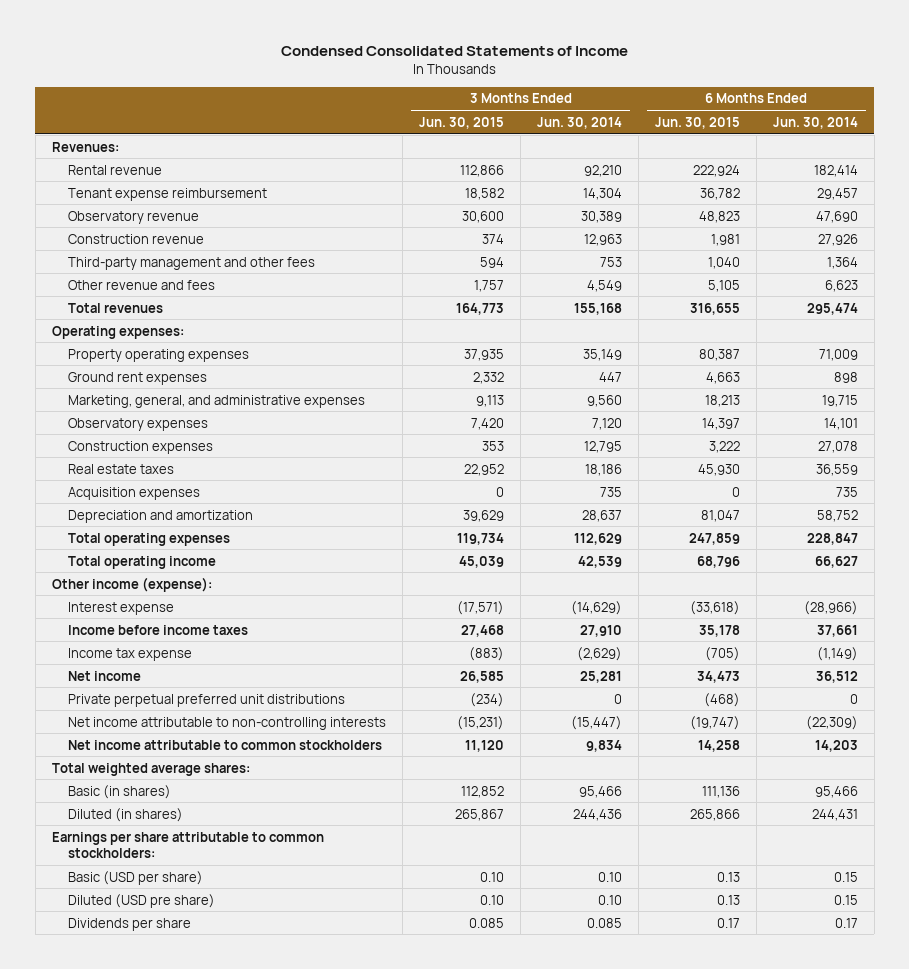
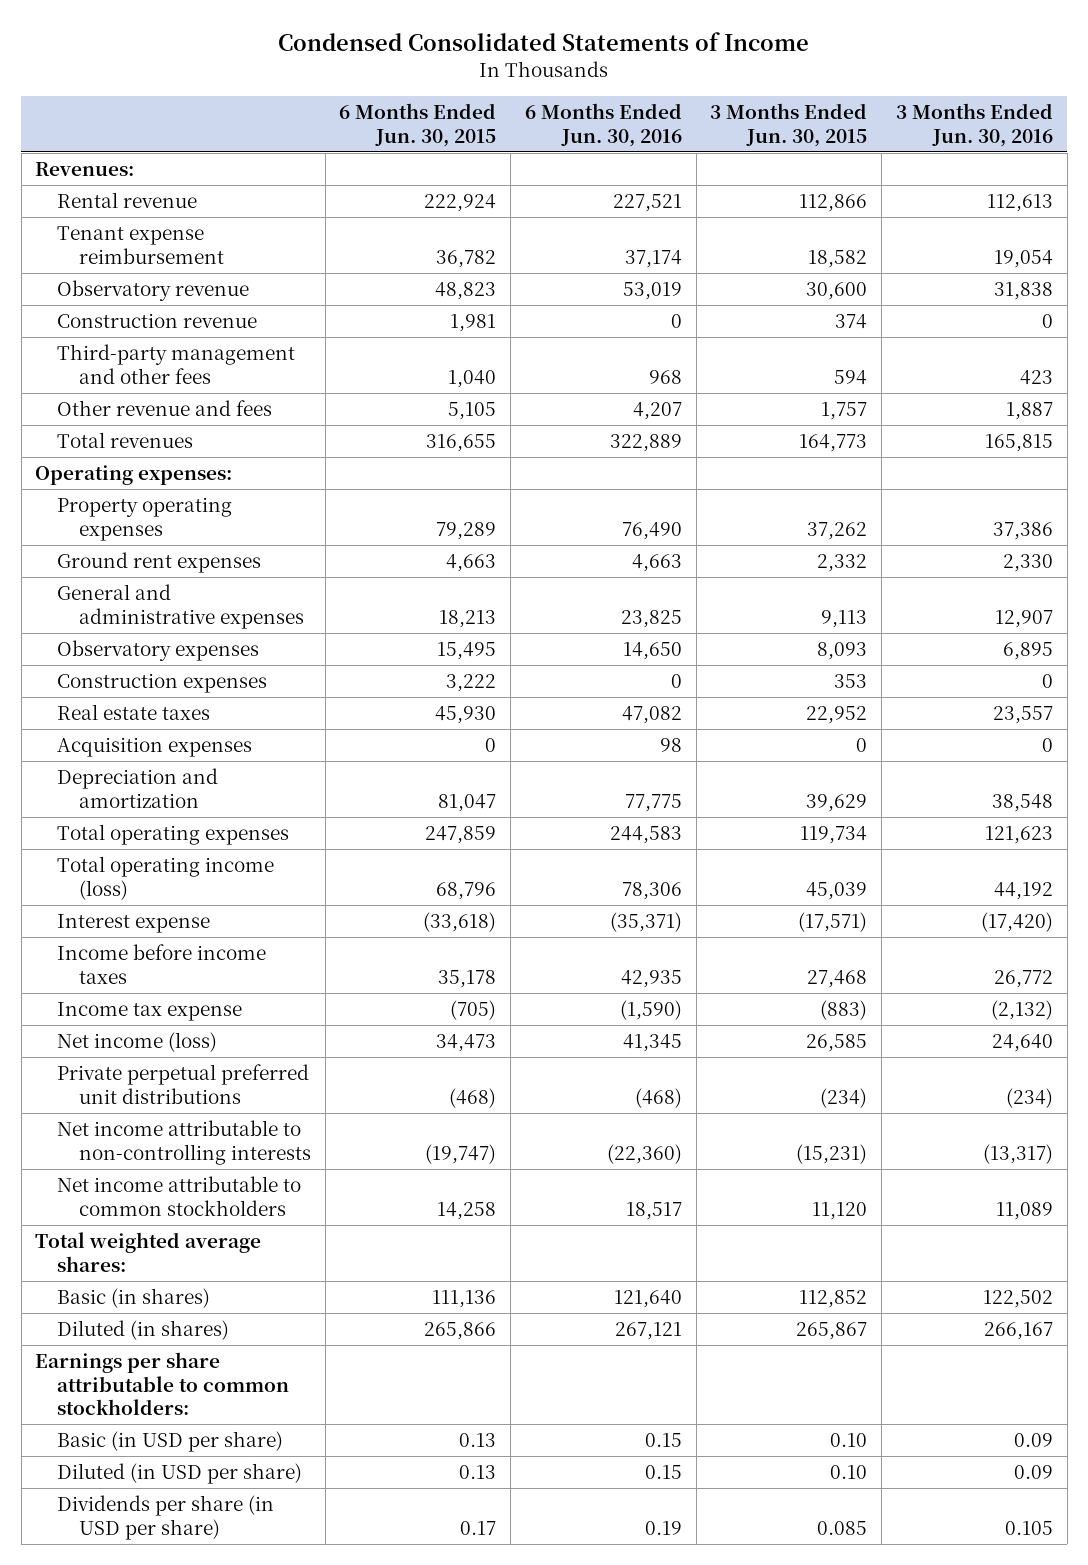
[536,116,622,129] Jun. 30, 2014 -> none
[772,116,858,129] Jun. 30, 2014 -> none
none -> [524,103,682,147] 6 Months Ended Jun. 30, 2016
none -> [895,103,1053,147] 3 Months Ended Jun. 30, 2016
[464,348,505,361] 37,935 -> [807,521,868,540] 37,262
[698,348,740,361] 80,387 -> [436,521,497,540] 79,289
[68,394,366,408] Marketing, general, and administrative expenses -> [57,584,304,629] General and administrative expenses
[471,417,505,430] 7,420 -> [817,642,868,661] 8,093
[701,417,740,430] 14,397 -> [437,642,497,661] 15,495
[51,576,212,592] Other income (expense): -> none
[68,555,217,569] Total operating income -> [57,856,275,900] Total operating income (loss)
[68,670,142,681] Net income -> [57,1032,218,1053] Net income (loss)
[68,870,204,885] Basic (USD per share) -> [57,1431,284,1453] Basic (in USD per share)
[68,893,216,908] Diluted (USD pre share) -> [57,1463,303,1485] Diluted (in USD per share)
[68,917,192,931] Dividends per share -> [57,1495,275,1540] Dividends per share (in USD per share)

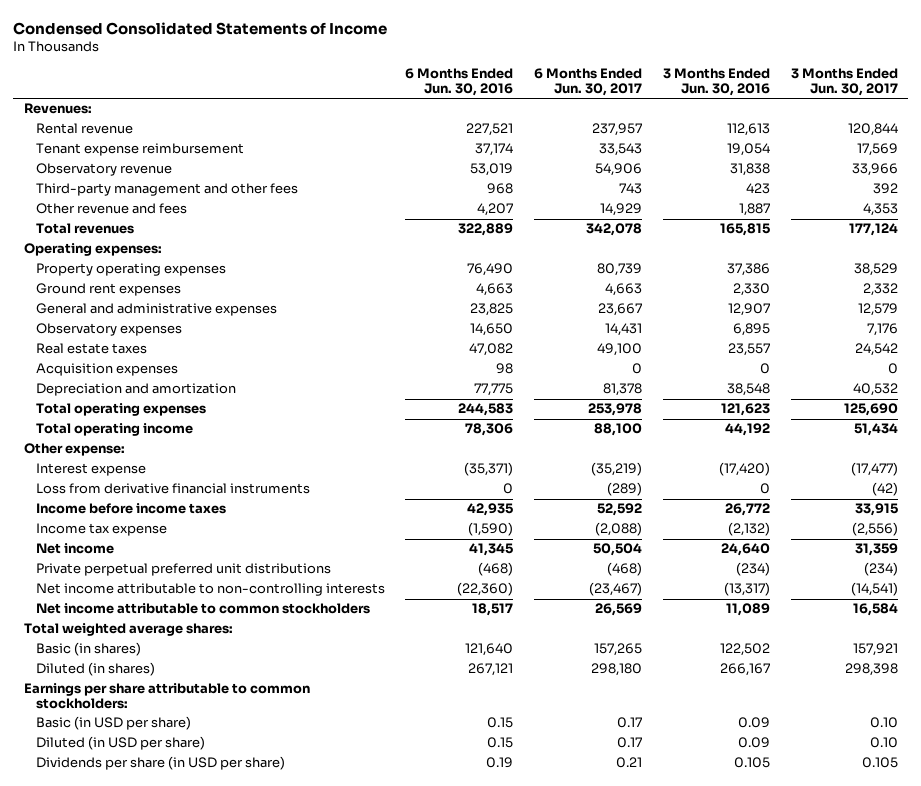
[339,103,497,147] 6 Months Ended Jun. 30, 2015 -> none
[710,103,868,147] 3 Months Ended Jun. 30, 2015 -> none
none -> [534,68,643,97] 6 Months Ended Jun. 30, 2017
none -> [790,68,898,97] 3 Months Ended Jun. 30, 2017
[57,313,258,329] Construction revenue -> none
[57,673,268,694] Construction expenses -> none
[57,856,275,900] Total operating income (loss) -> [35,423,193,437] Total operating income
none -> [23,443,125,457] Other expense:
none -> [35,483,310,495] Loss from derivative financial instruments
[57,1032,218,1053] Net income (loss) -> [35,543,114,555] Net income

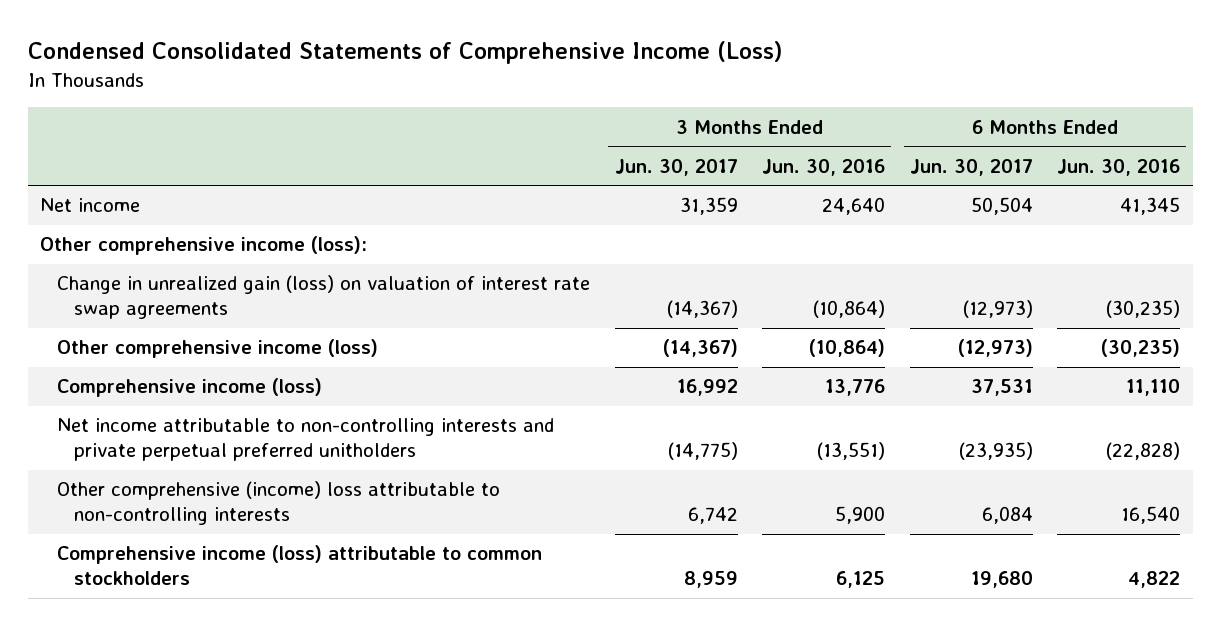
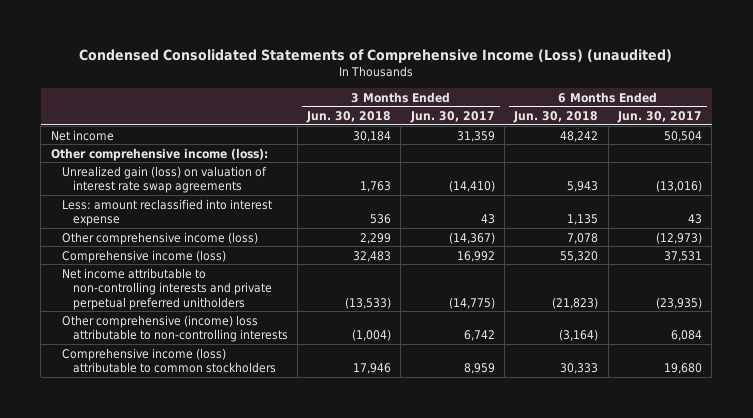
[27,41,782,65] Condensed Consolidated Statements of Comprehensive Income (Loss) -> [79,48,673,63] Condensed Consolidated Statements of Comprehensive Income (Loss) (unaudited)
[762,158,886,176] Jun. 30, 2016 -> none
[1057,158,1181,176] Jun. 30, 2016 -> none
none -> [306,110,392,123] Jun. 30, 2018
none -> [513,110,599,123] Jun. 30, 2018
[57,275,591,320] Change in unrealized gain (loss) on valuation of interest rate swap agreements -> [61,165,267,194] Unrealized gain (loss) on valuation of interest rate swap agreements
[666,300,738,319] (14,367) -> [448,180,495,193] (14,410)
[962,300,1033,319] (12,973) -> [655,180,702,193] (13,016)
none -> [61,198,272,227] Less: amount reclassified into interest expense

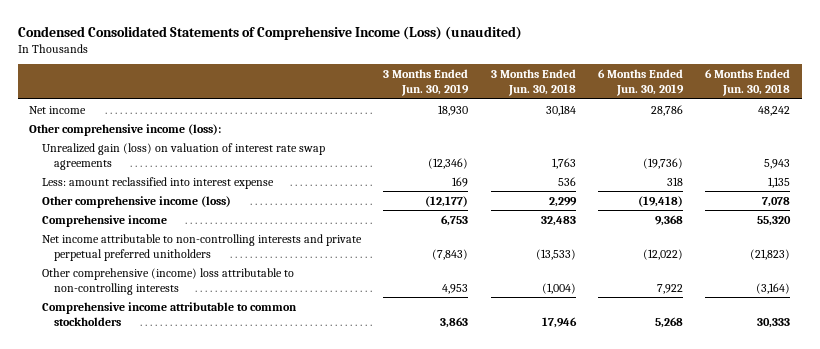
[409,110,495,123] Jun. 30, 2017 -> none
[616,110,702,123] Jun. 30, 2017 -> none
none -> [383,68,470,97] 3 Months Ended Jun. 30, 2019
none -> [598,68,685,97] 6 Months Ended Jun. 30, 2019
[61,249,226,263] Comprehensive income (loss) -> [41,214,167,227] Comprehensive income
[61,347,276,374] Comprehensive income (loss) attributable to common stockholders -> [41,301,297,326] Comprehensive income attributable to common stockholders

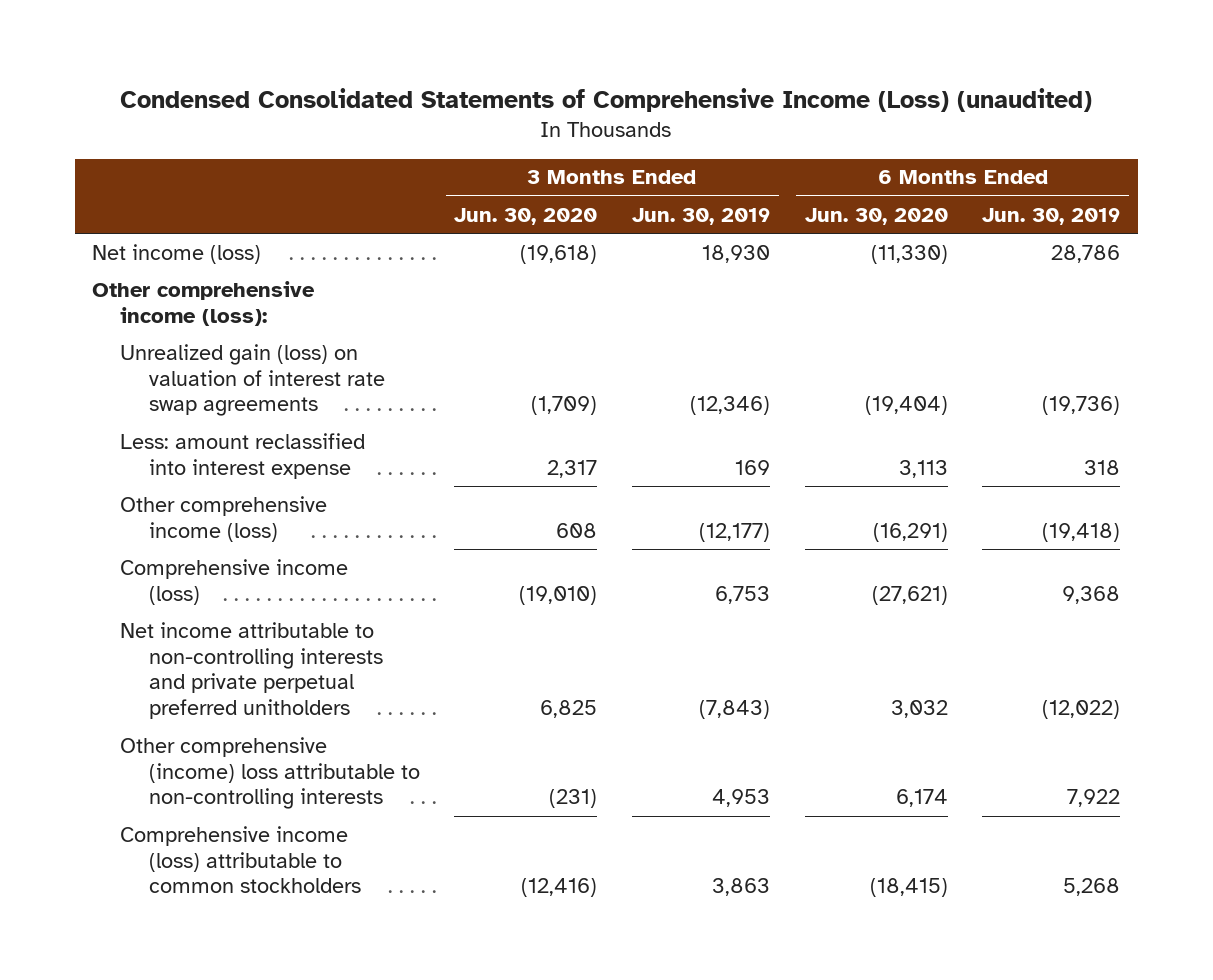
[490,68,576,97] 3 Months Ended Jun. 30, 2018 -> none
[705,68,791,97] 6 Months Ended Jun. 30, 2018 -> none
none -> [454,207,598,225] Jun. 30, 2020
none -> [804,207,948,225] Jun. 30, 2020
[29,105,87,114] Net income -> [92,243,262,264] Net income (loss)
[41,214,167,227] Comprehensive income -> [120,558,349,605] Comprehensive income (loss)
[41,301,297,326] Comprehensive income attributable to common stockholders -> [120,825,361,894] Comprehensive income (loss) attributable to common stockholders

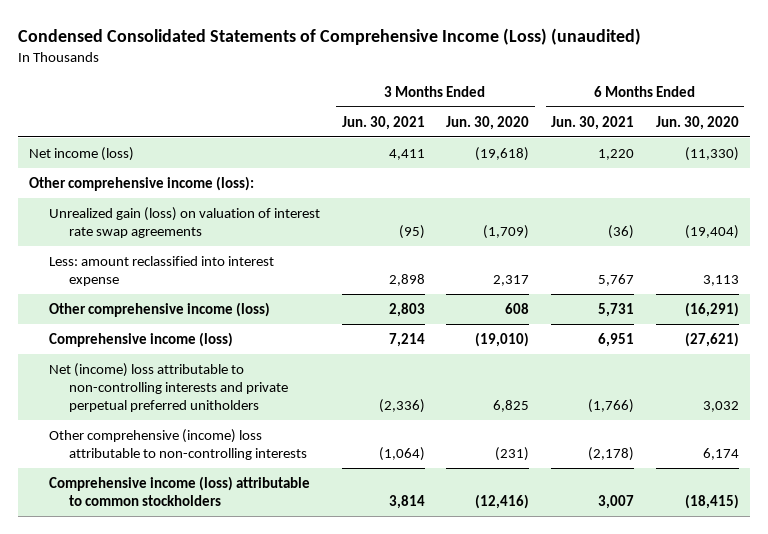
[632,207,771,225] Jun. 30, 2019 -> none
[982,207,1121,225] Jun. 30, 2019 -> none
none -> [341,115,425,130] Jun. 30, 2021
none -> [551,115,635,130] Jun. 30, 2021
[120,621,383,720] Net income attributable to non-controlling interests and private perpetual preferred unitholders -> [48,362,288,413] Net (income) loss attributable to non-controlling interests and private perpetual preferred unitholders

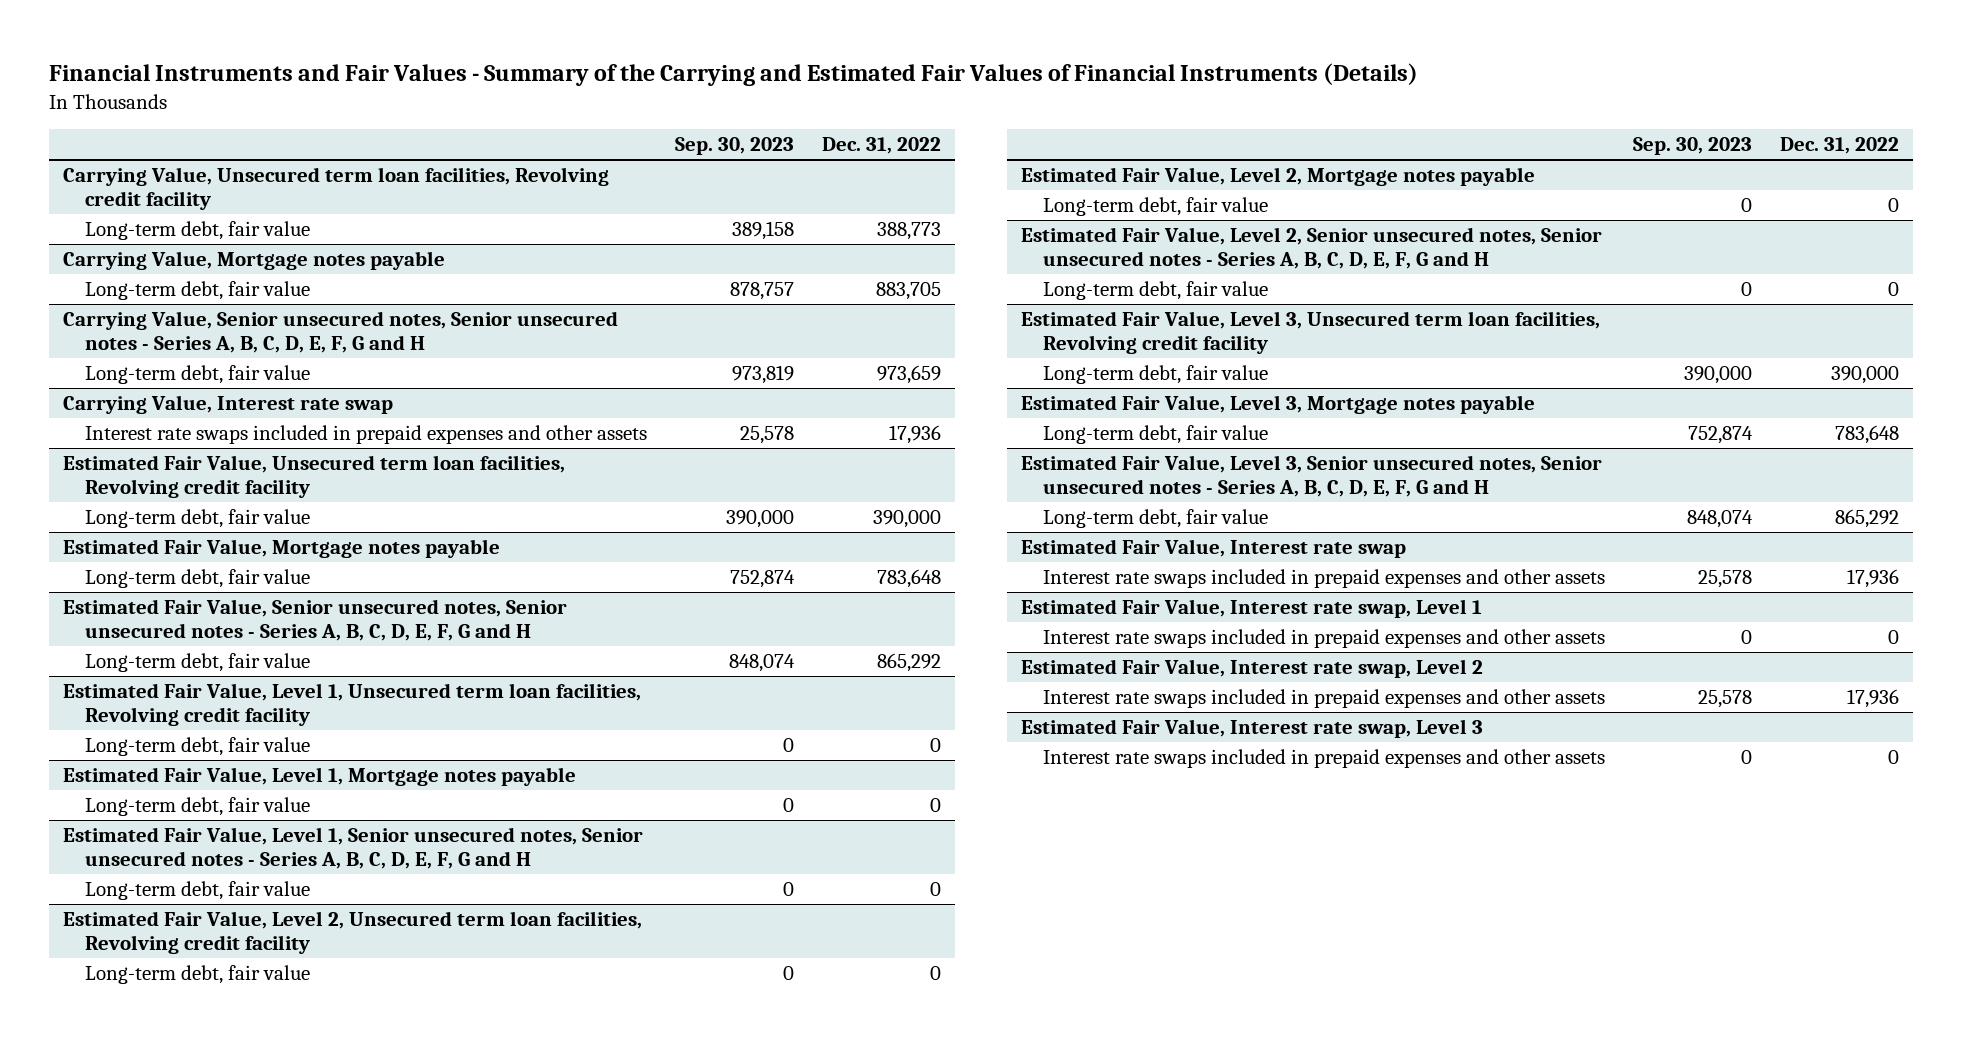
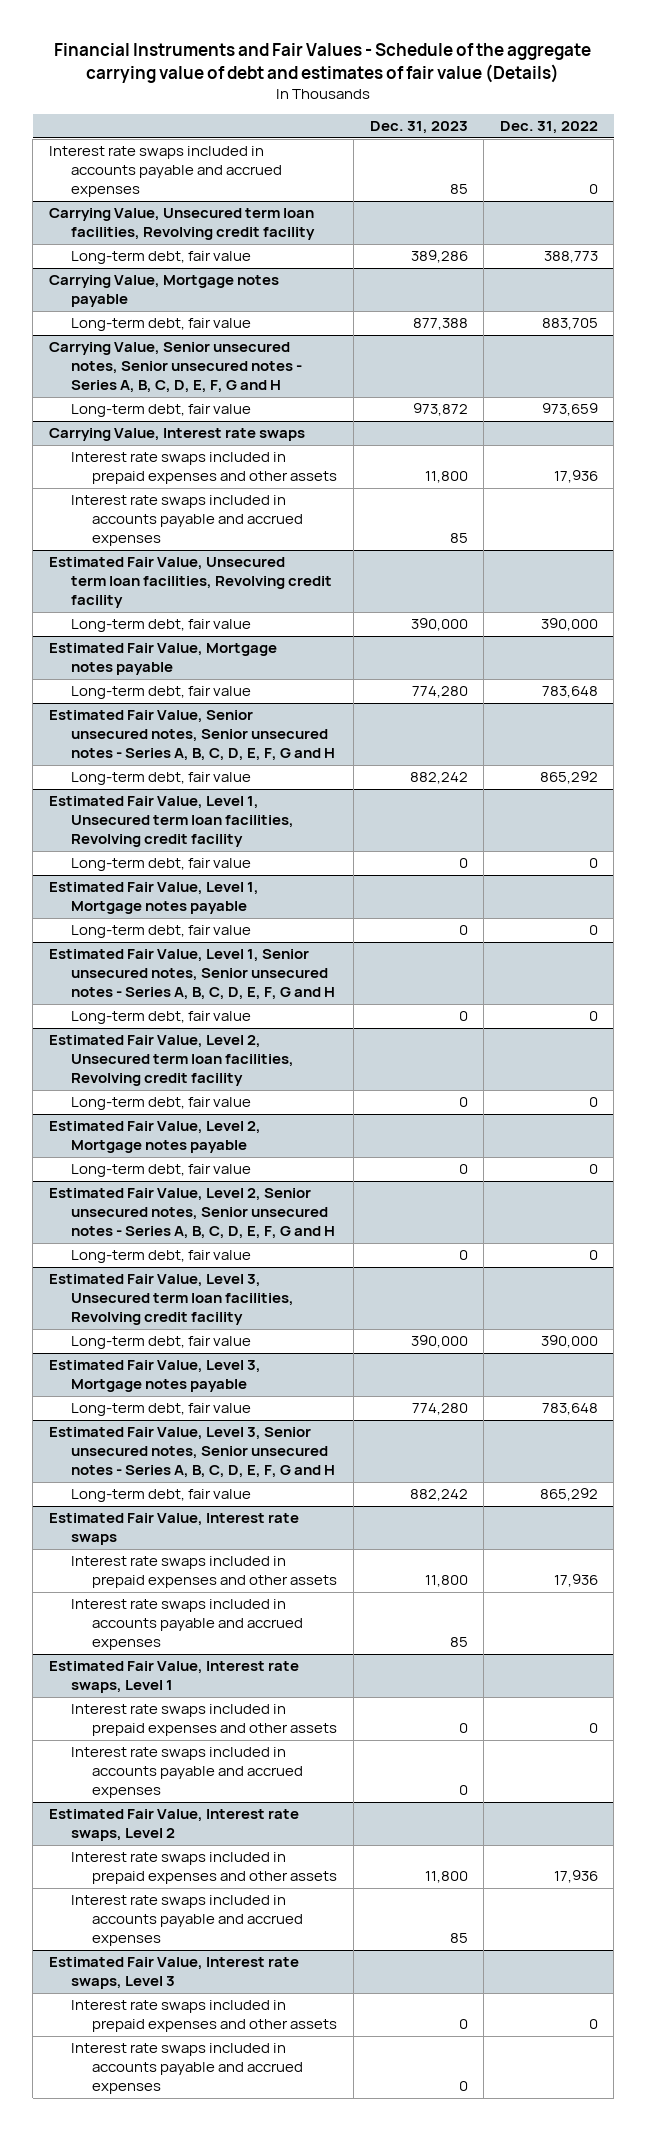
[49,62,1419,86] Financial Instruments and Fair Values - Summary of the Carrying and Estimated Fair Values of Financial Instruments (Details) -> [54,42,592,83] Financial Instruments and Fair Values - Schedule of the aggregate carrying value of debt and estimates of fair value (Details)
[675,137,795,156] Sep. 30, 2023 -> none
none -> [369,121,468,135] Dec. 31, 2023
none -> [48,146,282,198] Interest rate swaps included in accounts payable and accrued expenses
[63,395,394,415] Carrying Value, Interest rate swap -> [48,428,305,442] Carrying Value, Interest rate swaps
none -> [70,495,304,547] Interest rate swaps included in accounts payable and accrued expenses
[1020,539,1406,559] Estimated Fair Value, Interest rate swap -> [48,1513,299,1546] Estimated Fair Value, Interest rate swaps
none -> [70,1599,304,1651] Interest rate swaps included in accounts payable and accrued expenses
[1020,599,1482,619] Estimated Fair Value, Interest rate swap, Level 1 -> [48,1661,299,1694] Estimated Fair Value, Interest rate swaps, Level 1
none -> [70,1747,304,1799] Interest rate swaps included in accounts payable and accrued expenses
[1020,659,1483,679] Estimated Fair Value, Interest rate swap, Level 2 -> [48,1809,299,1842] Estimated Fair Value, Interest rate swaps, Level 2
none -> [70,1895,304,1947] Interest rate swaps included in accounts payable and accrued expenses
[1020,719,1483,739] Estimated Fair Value, Interest rate swap, Level 3 -> [48,1957,299,1990] Estimated Fair Value, Interest rate swaps, Level 3
none -> [70,2043,304,2095] Interest rate swaps included in accounts payable and accrued expenses

